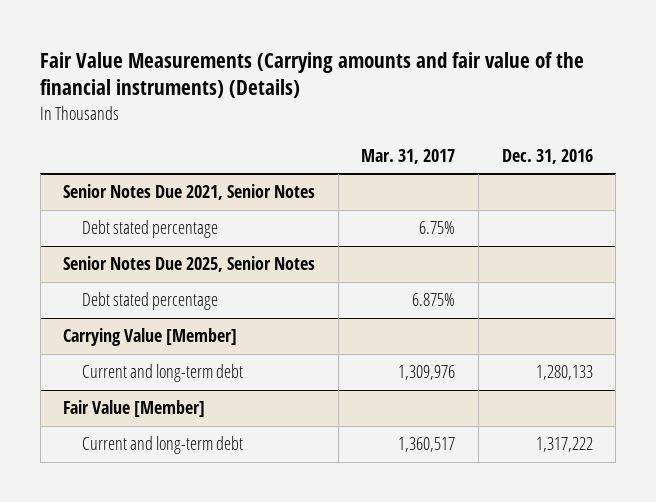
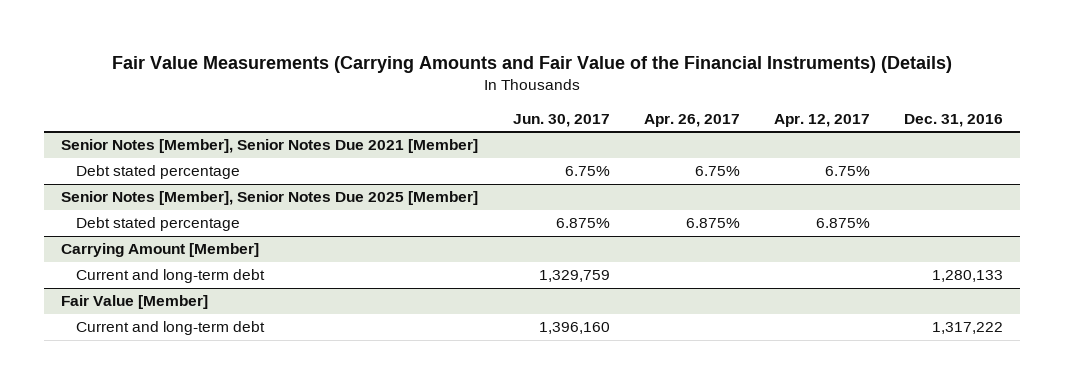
[40,51,585,99] Fair Value Measurements (Carrying amounts and fair value of the financial instruments) (Details) -> [112,55,953,73] Fair Value Measurements (Carrying Amounts and Fair Value of the Financial Instruments) (Details)
[361,148,456,164] Mar. 31, 2017 -> none
none -> [512,114,610,128] Jun. 30, 2017
none -> [643,114,740,128] Apr. 26, 2017
none -> [774,114,871,128] Apr. 12, 2017
[63,184,316,201] Senior Notes Due 2021, Senior Notes -> [61,139,479,154] Senior Notes [Member], Senior Notes Due 2021 [Member]
[63,256,316,273] Senior Notes Due 2025, Senior Notes -> [61,191,479,206] Senior Notes [Member], Senior Notes Due 2025 [Member]
[63,328,238,347] Carrying Value [Member] -> [61,243,260,258] Carrying Amount [Member]

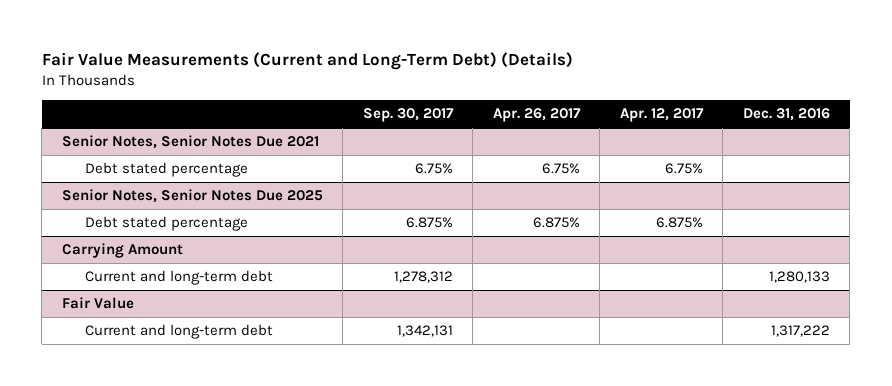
[112,55,953,73] Fair Value Measurements (Carrying Amounts and Fair Value of the Financial Instruments) (Details) -> [41,51,573,70] Fair Value Measurements (Current and Long-Term Debt) (Details)
[512,114,610,128] Jun. 30, 2017 -> none
none -> [362,108,454,123] Sep. 30, 2017
[61,139,479,154] Senior Notes [Member], Senior Notes Due 2021 [Member] -> [61,135,319,150] Senior Notes, Senior Notes Due 2021
[61,191,479,206] Senior Notes [Member], Senior Notes Due 2025 [Member] -> [61,189,323,204] Senior Notes, Senior Notes Due 2025
[61,243,260,258] Carrying Amount [Member] -> [61,243,183,259] Carrying Amount
[61,295,209,310] Fair Value [Member] -> [61,297,134,310] Fair Value

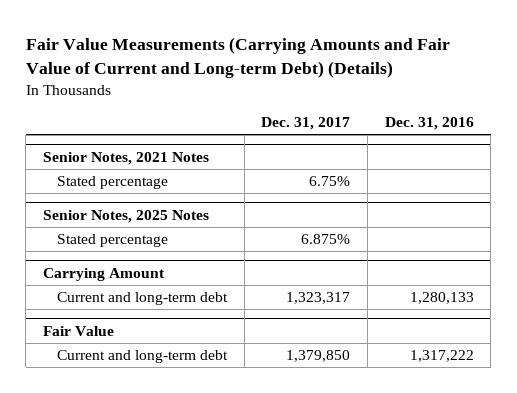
[41,51,573,70] Fair Value Measurements (Current and Long-Term Debt) (Details) -> [25,36,450,78] Fair Value Measurements (Carrying Amounts and Fair Value of Current and Long-term Debt) (Details)
[362,108,454,123] Sep. 30, 2017 -> none
[492,108,581,123] Apr. 26, 2017 -> none
[619,108,704,123] Apr. 12, 2017 -> none
none -> [261,117,351,131] Dec. 31, 2017
[61,135,319,150] Senior Notes, Senior Notes Due 2021 -> [43,151,210,165] Senior Notes, 2021 Notes
[84,162,248,178] Debt stated percentage -> [56,176,168,190] Stated percentage
[61,189,323,204] Senior Notes, Senior Notes Due 2025 -> [43,209,210,223] Senior Notes, 2025 Notes
[84,216,248,232] Debt stated percentage -> [56,234,168,248] Stated percentage

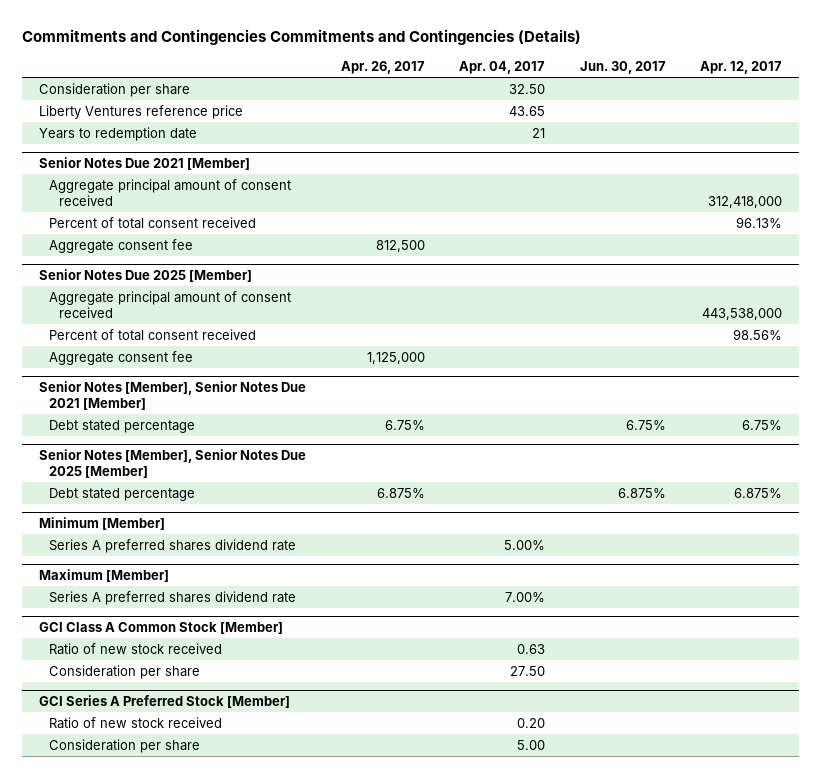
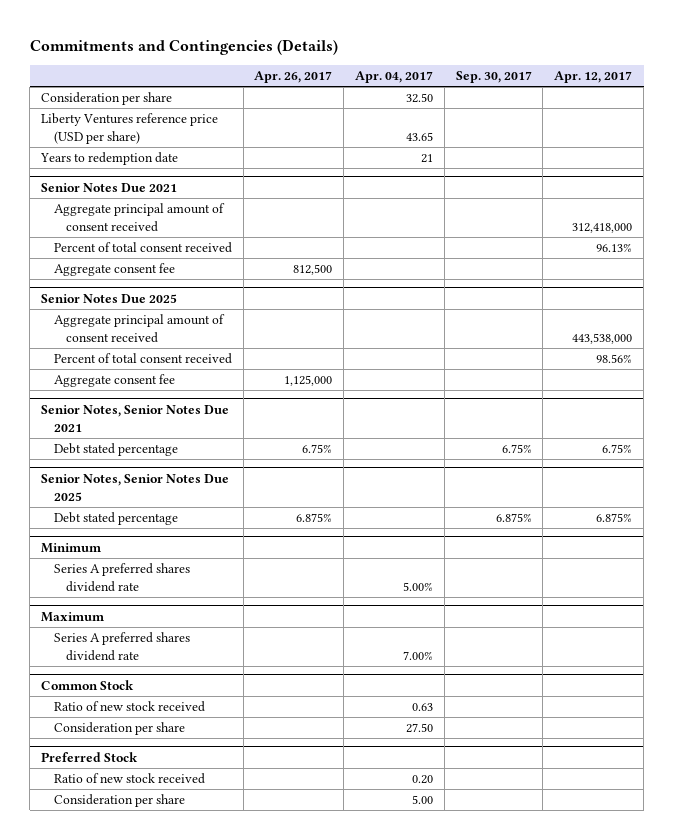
[21,29,581,46] Commitments and Contingencies Commitments and Contingencies (Details) -> [29,39,338,56] Commitments and Contingencies (Details)
[579,61,666,75] Jun. 30, 2017 -> none
none -> [455,70,532,83] Sep. 30, 2017
[39,104,244,119] Liberty Ventures reference price -> [41,113,219,144] Liberty Ventures reference price (USD per share)
[39,156,251,170] Senior Notes Due 2021 [Member] -> [41,182,178,192] Senior Notes Due 2021
[39,268,253,282] Senior Notes Due 2025 [Member] -> [41,293,178,303] Senior Notes Due 2025
[39,380,307,411] Senior Notes [Member], Senior Notes Due 2021 [Member] -> [41,404,230,432] Senior Notes, Senior Notes Due 2021
[39,448,307,479] Senior Notes [Member], Senior Notes Due 2025 [Member] -> [41,473,230,501] Senior Notes, Senior Notes Due 2025
[39,516,166,530] Minimum [Member] -> [41,542,103,553] Minimum
[39,568,170,582] Maximum [Member] -> [41,611,106,622] Maximum
[39,621,284,634] GCI Class A Common Stock [Member] -> [41,679,135,690] Common Stock
[39,694,291,708] GCI Series A Preferred Stock [Member] -> [41,751,139,762] Preferred Stock

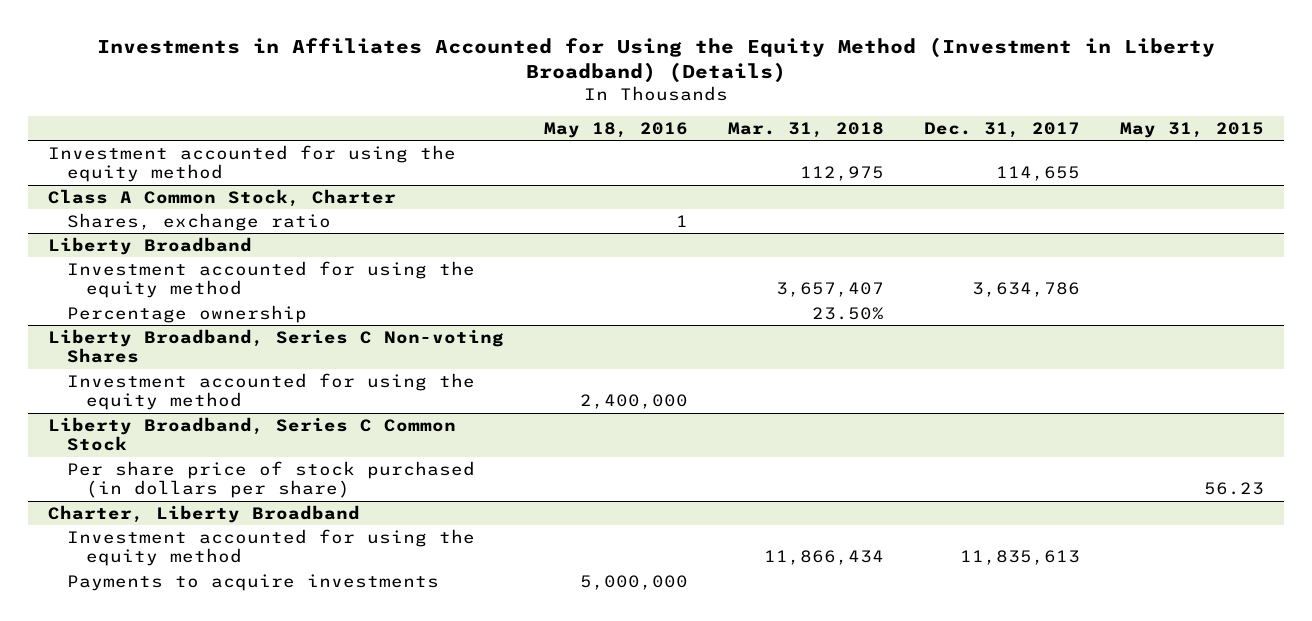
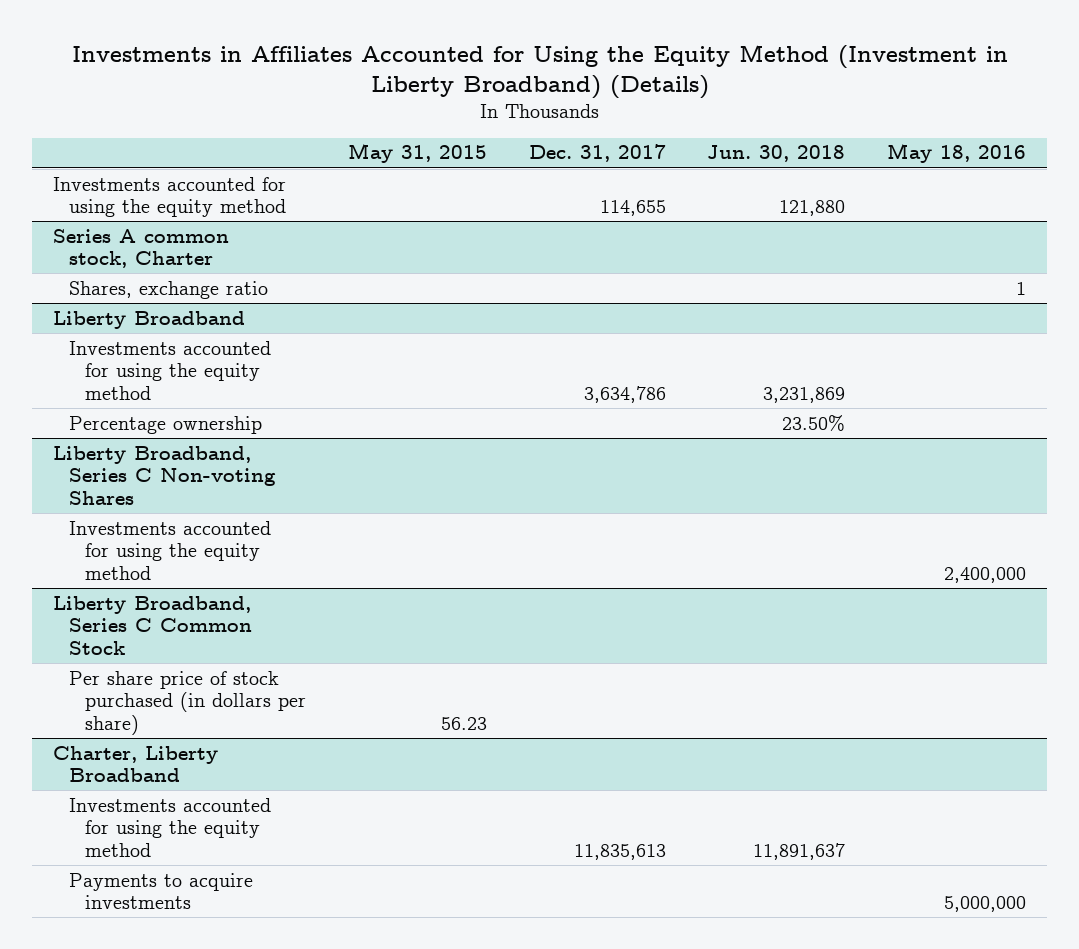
[727,122,884,139] Mar. 31, 2018 -> none
none -> [707,145,846,163] Jun. 30, 2018
[47,144,456,183] Investment accounted for using the equity method -> [52,176,286,218] Investments accounted for using the equity method
[47,188,396,207] Class A Common Stock, Charter -> [52,228,229,269] Series A common stock, Charter
[66,260,475,299] Investment accounted for using the equity method -> [68,340,271,401] Investments accounted for using the equity method
[66,372,475,411] Investment accounted for using the equity method -> [68,520,271,581] Investments accounted for using the equity method
[66,528,475,567] Investment accounted for using the equity method -> [68,797,271,858] Investments accounted for using the equity method

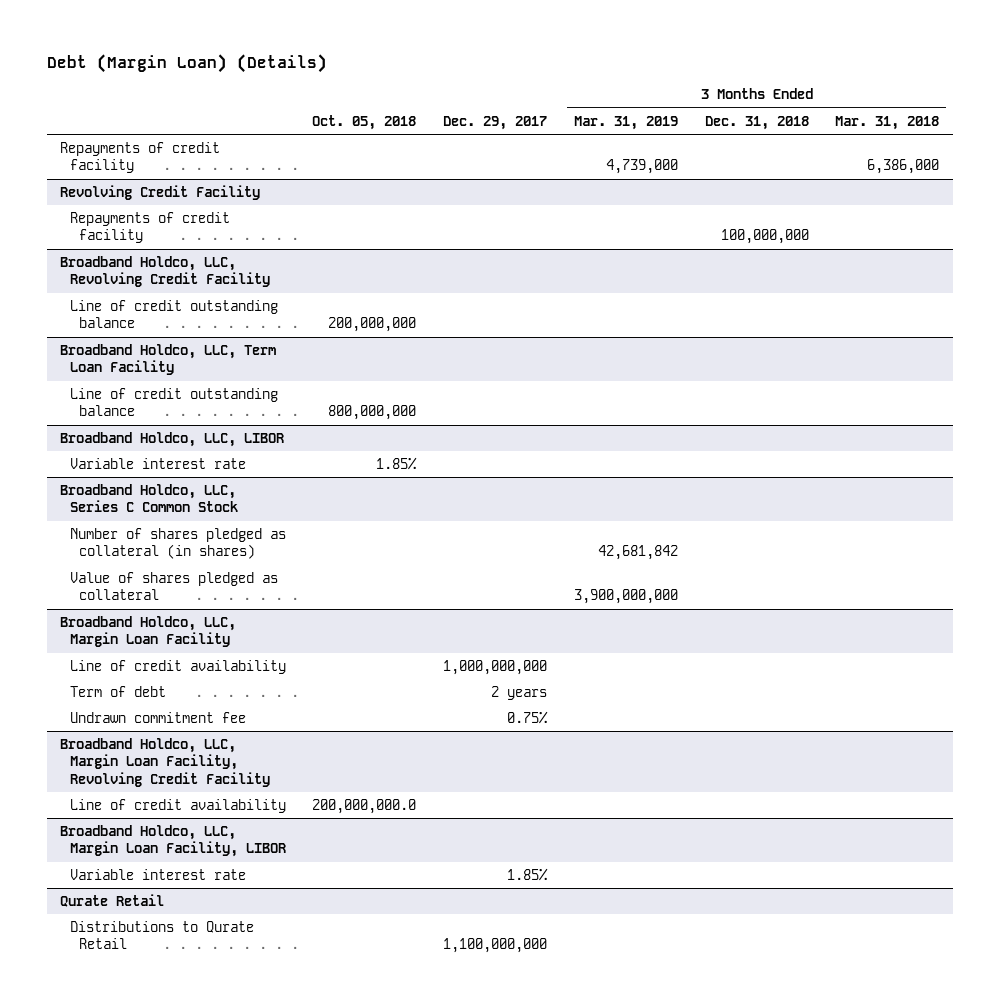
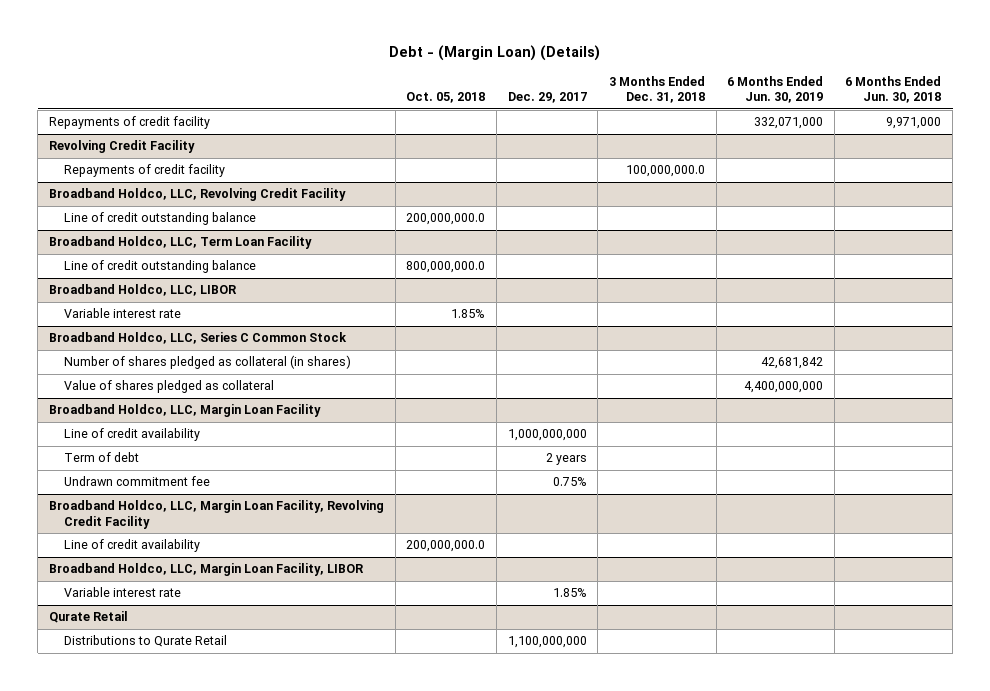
[46,53,327,73] Debt (Margin Loan) (Details) -> [389,45,601,62] Debt - (Margin Loan) (Details)
[573,115,678,130] Mar. 31, 2019 -> none
[835,115,940,130] Mar. 31, 2018 -> none
none -> [727,75,824,104] 6 Months Ended Jun. 30, 2019
none -> [845,75,942,104] 6 Months Ended Jun. 30, 2018
[720,229,809,245] 100,000,000 -> [625,165,705,178] 100,000,000.0
[328,317,417,333] 200,000,000 -> [406,213,486,226] 200,000,000.0
[328,405,417,421] 800,000,000 -> [406,261,486,274] 800,000,000.0

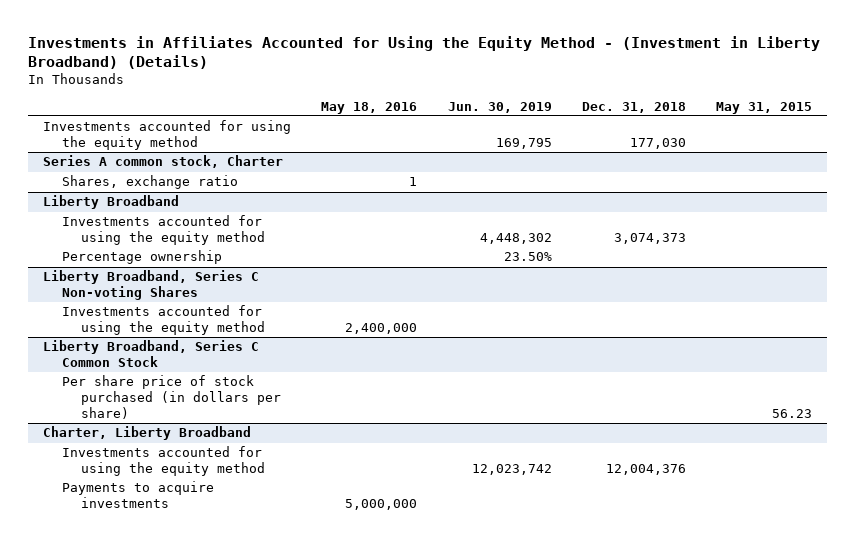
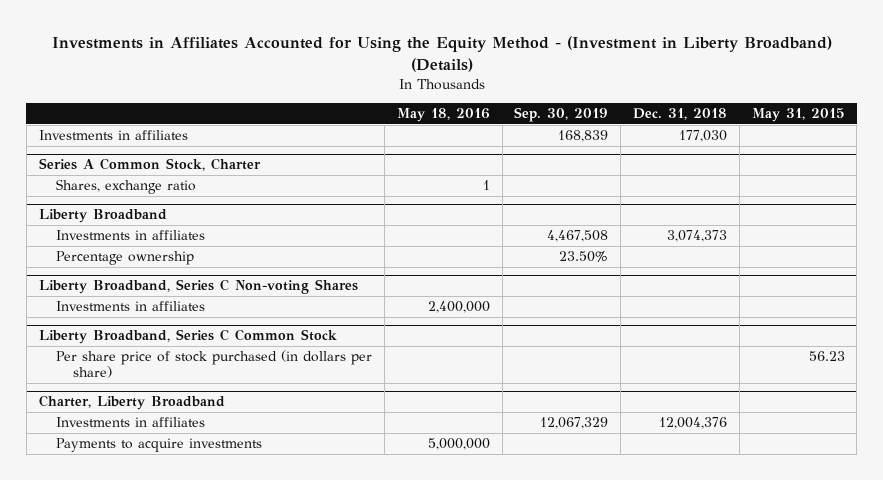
[447,101,552,113] Jun. 30, 2019 -> none
none -> [514,107,609,123] Sep. 30, 2019
[43,120,292,150] Investments accounted for using the equity method -> [38,130,188,141] Investments in affiliates
[43,155,284,169] Series A common stock, Charter -> [38,158,261,172] Series A Common Stock, Charter
[62,215,266,245] Investments accounted for using the equity method -> [56,230,206,241] Investments in affiliates
[62,305,266,335] Investments accounted for using the equity method -> [56,301,206,312] Investments in affiliates
[62,446,266,476] Investments accounted for using the equity method -> [56,417,206,428] Investments in affiliates

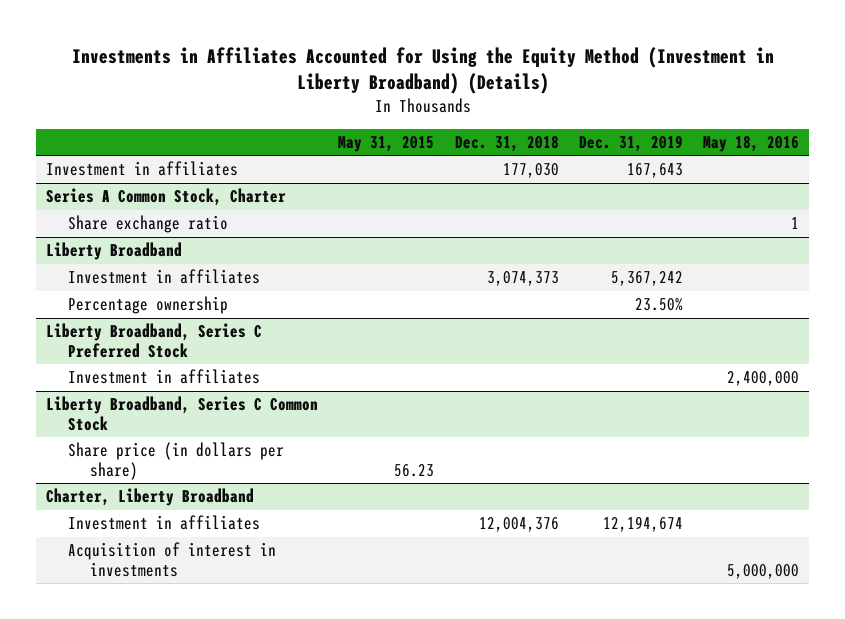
[51,36,832,72] Investments in Affiliates Accounted for Using the Equity Method - (Investment in Liberty Broadband) (Details) -> [71,46,774,94] Investments in Affiliates Accounted for Using the Equity Method (Investment in Liberty Broadband) (Details)
[514,107,609,123] Sep. 30, 2019 -> none
none -> [578,135,683,153] Dec. 31, 2019
[38,130,188,141] Investments in affiliates -> [46,161,239,177] Investment in affiliates
[56,179,197,195] Shares, exchange ratio -> [68,215,229,234] Share exchange ratio
[56,230,206,241] Investments in affiliates -> [68,269,261,285] Investment in affiliates
[38,279,358,295] Liberty Broadband, Series C Non-voting Shares -> none
[56,301,206,312] Investments in affiliates -> none
none -> [46,323,263,358] Liberty Broadband, Series C Preferred Stock
none -> [68,369,261,385] Investment in affiliates
[56,350,373,379] Per share price of stock purchased (in dollars per share) -> [68,442,285,480] Share price (in dollars per share)
[56,417,206,428] Investments in affiliates -> [68,515,261,531] Investment in affiliates
[56,438,263,453] Payments to acquire investments -> [68,542,277,577] Acquisition of interest in investments

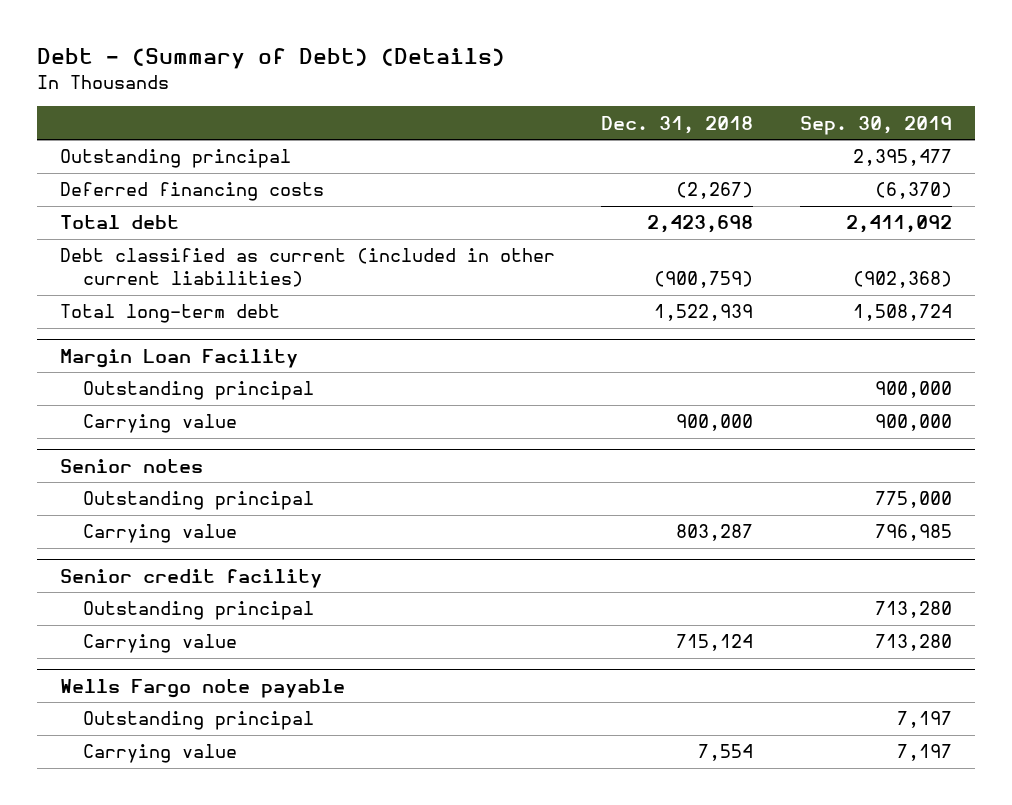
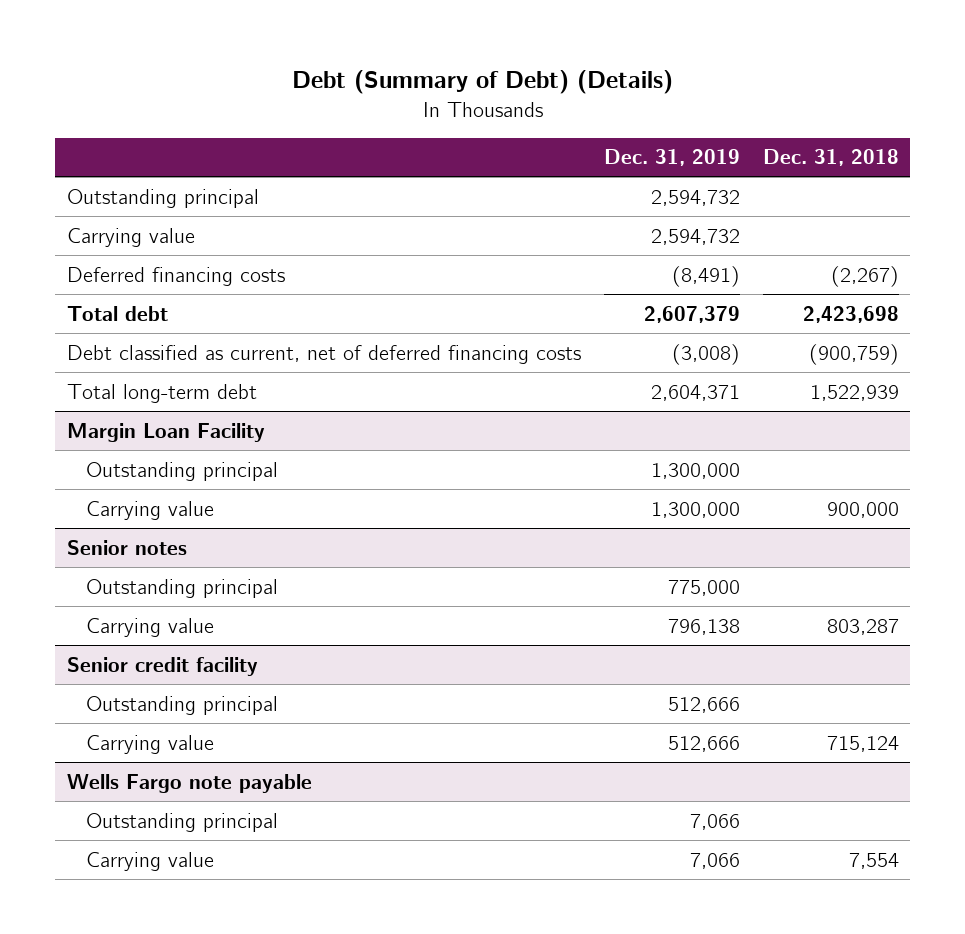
[36,48,505,70] Debt - (Summary of Debt) (Details) -> [291,70,673,95] Debt (Summary of Debt) (Details)
[799,115,952,135] Sep. 30, 2019 -> none
none -> [603,149,740,167] Dec. 31, 2019
none -> [66,227,195,247] Carrying value
[59,248,555,288] Debt classified as current (included in other current liabilities) -> [66,344,581,364] Debt classified as current, net of deferred financing costs

